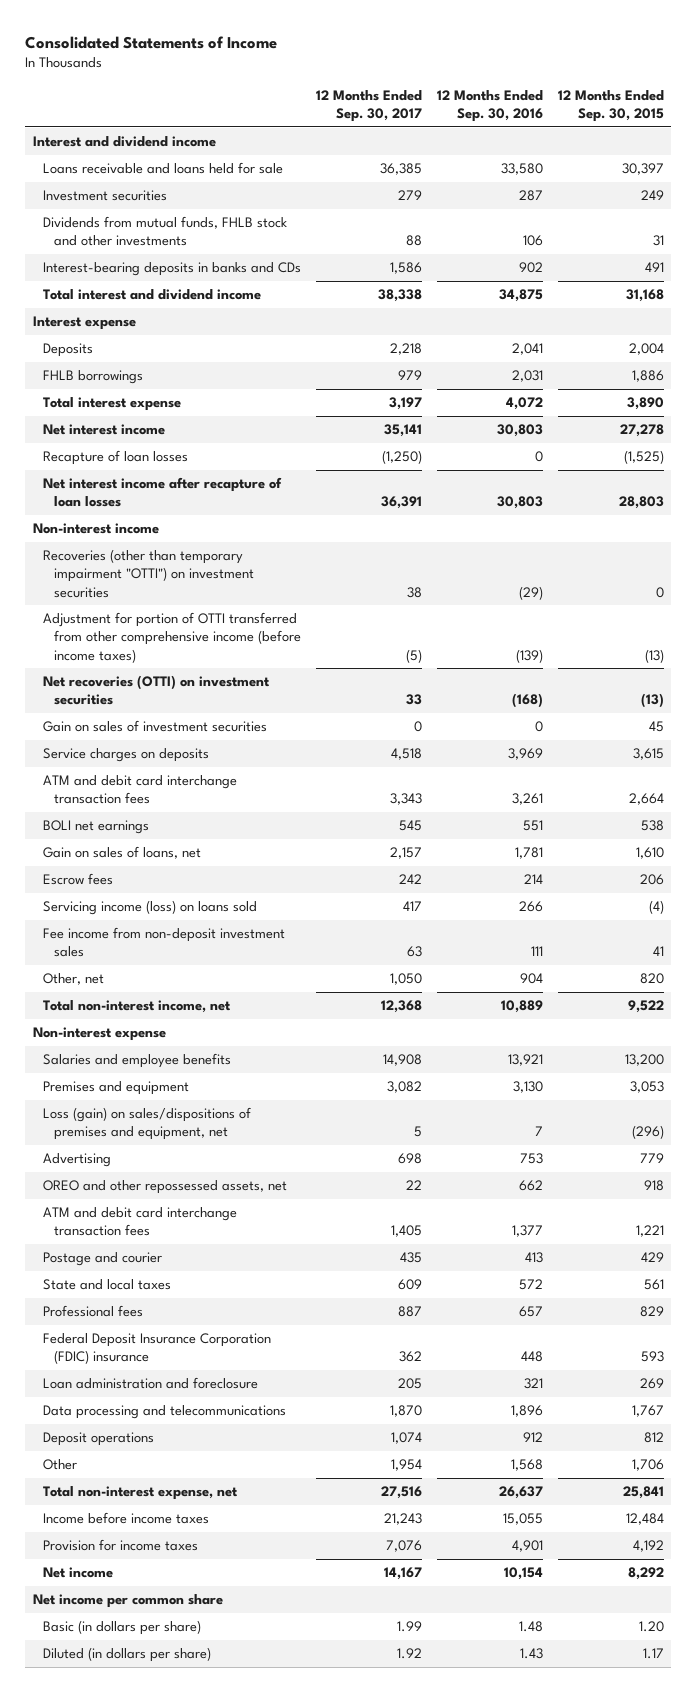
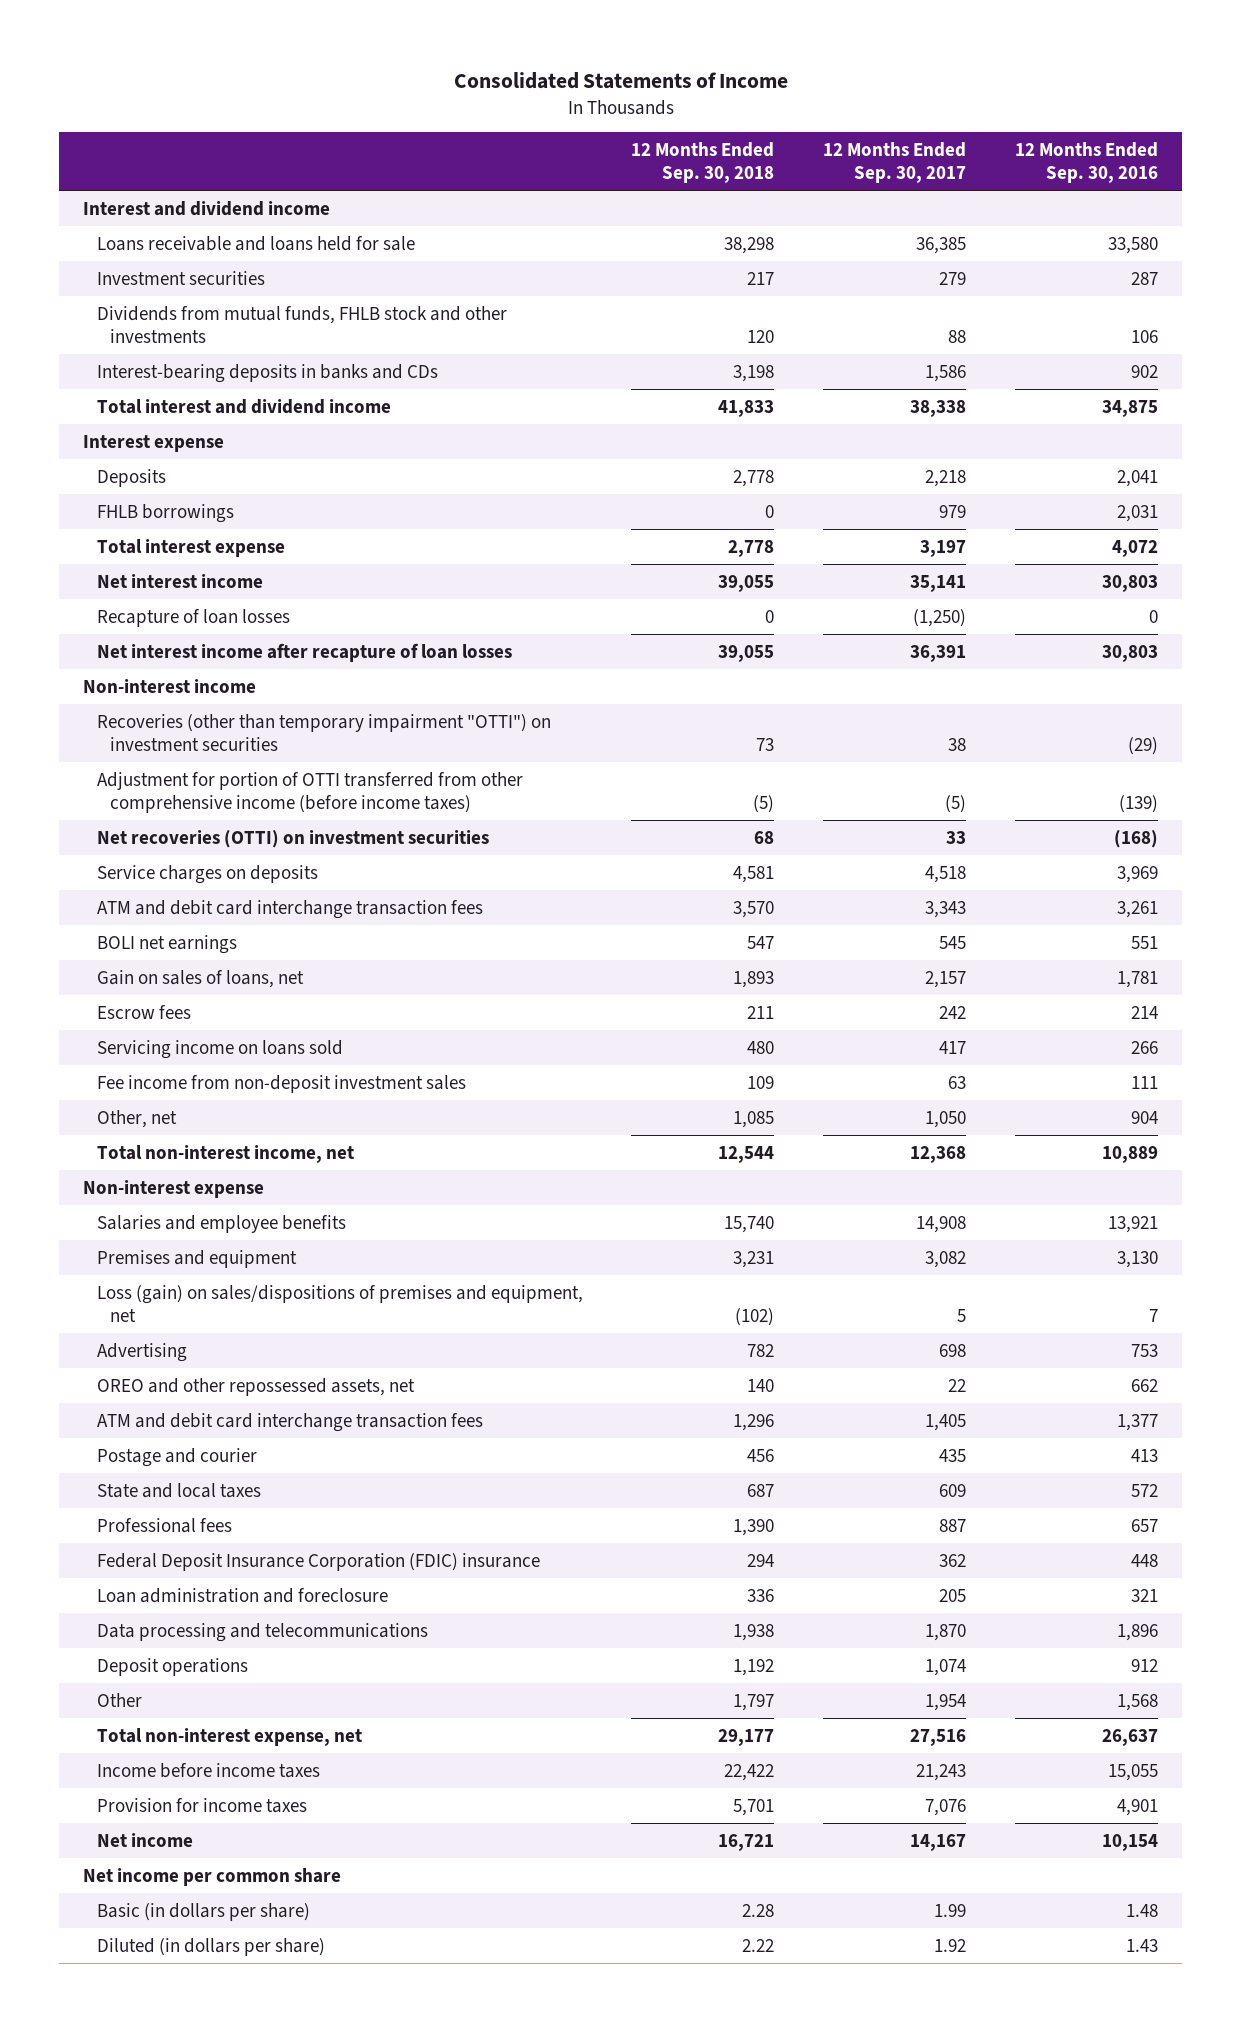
[557,89,664,123] 12 Months Ended Sep. 30, 2015 -> none
none -> [631,142,775,184] 12 Months Ended Sep. 30, 2018
[43,720,268,733] Gain on sales of investment securities -> none
[43,900,258,916] Servicing income (loss) on loans sold -> [96,1039,343,1059] Servicing income on loans sold

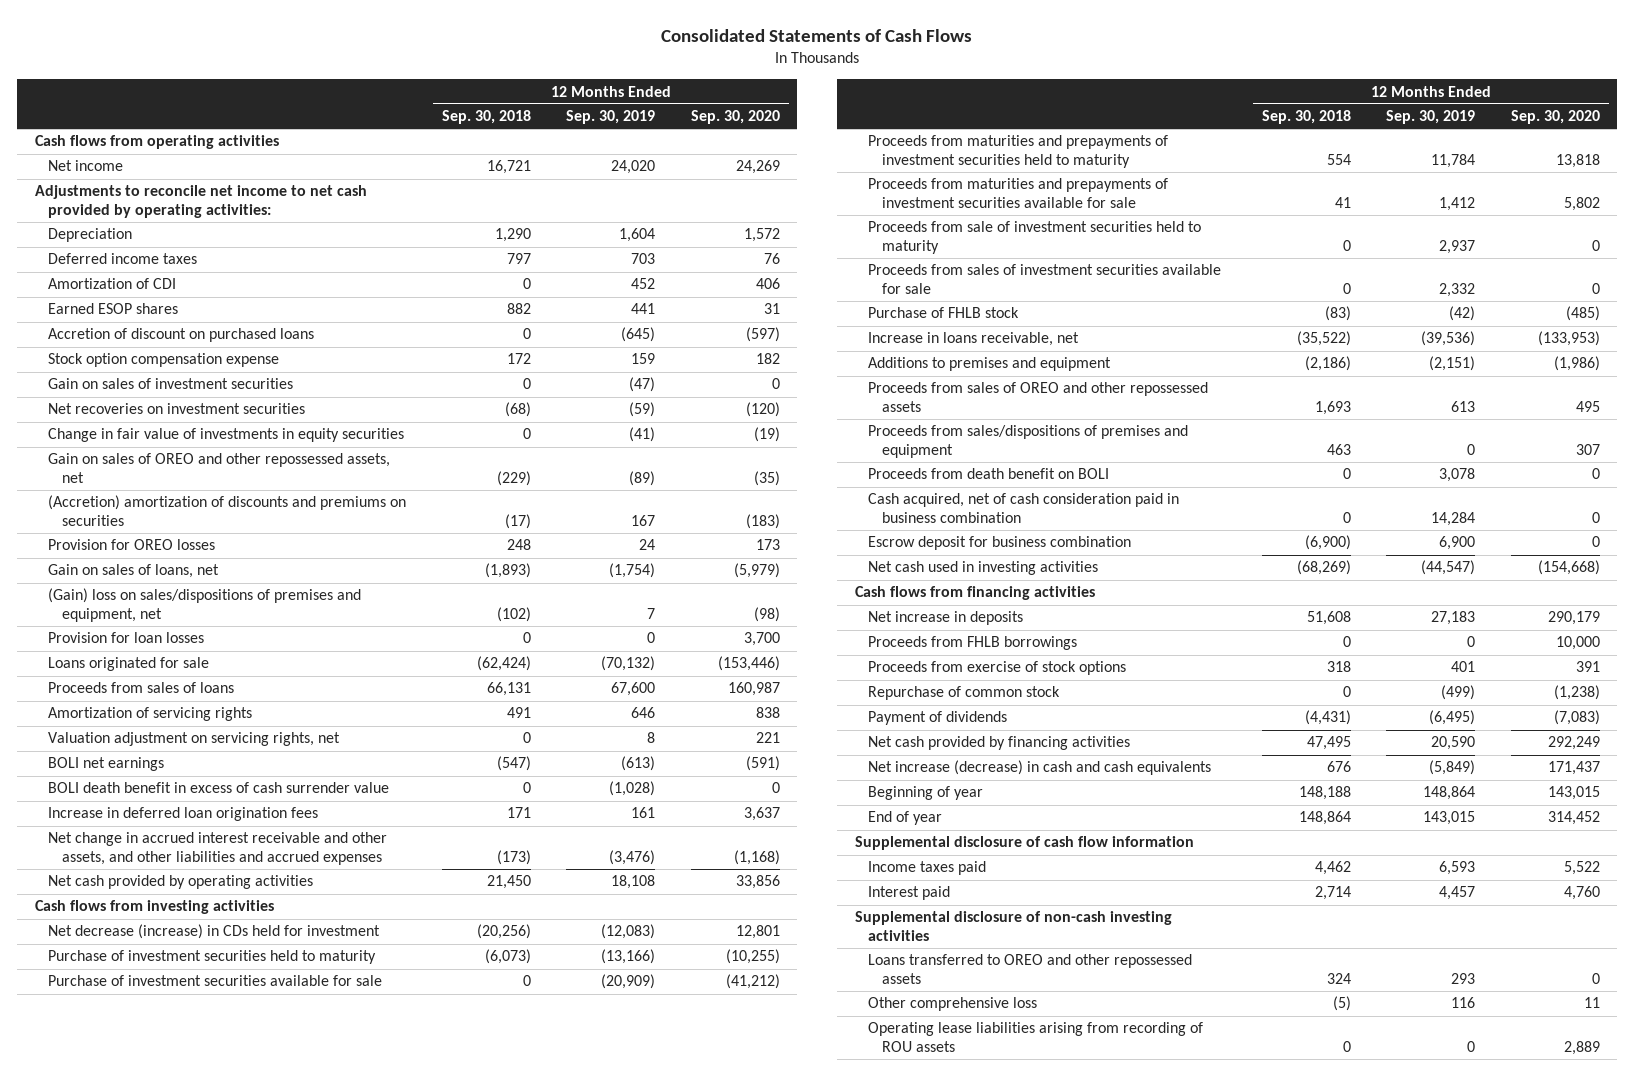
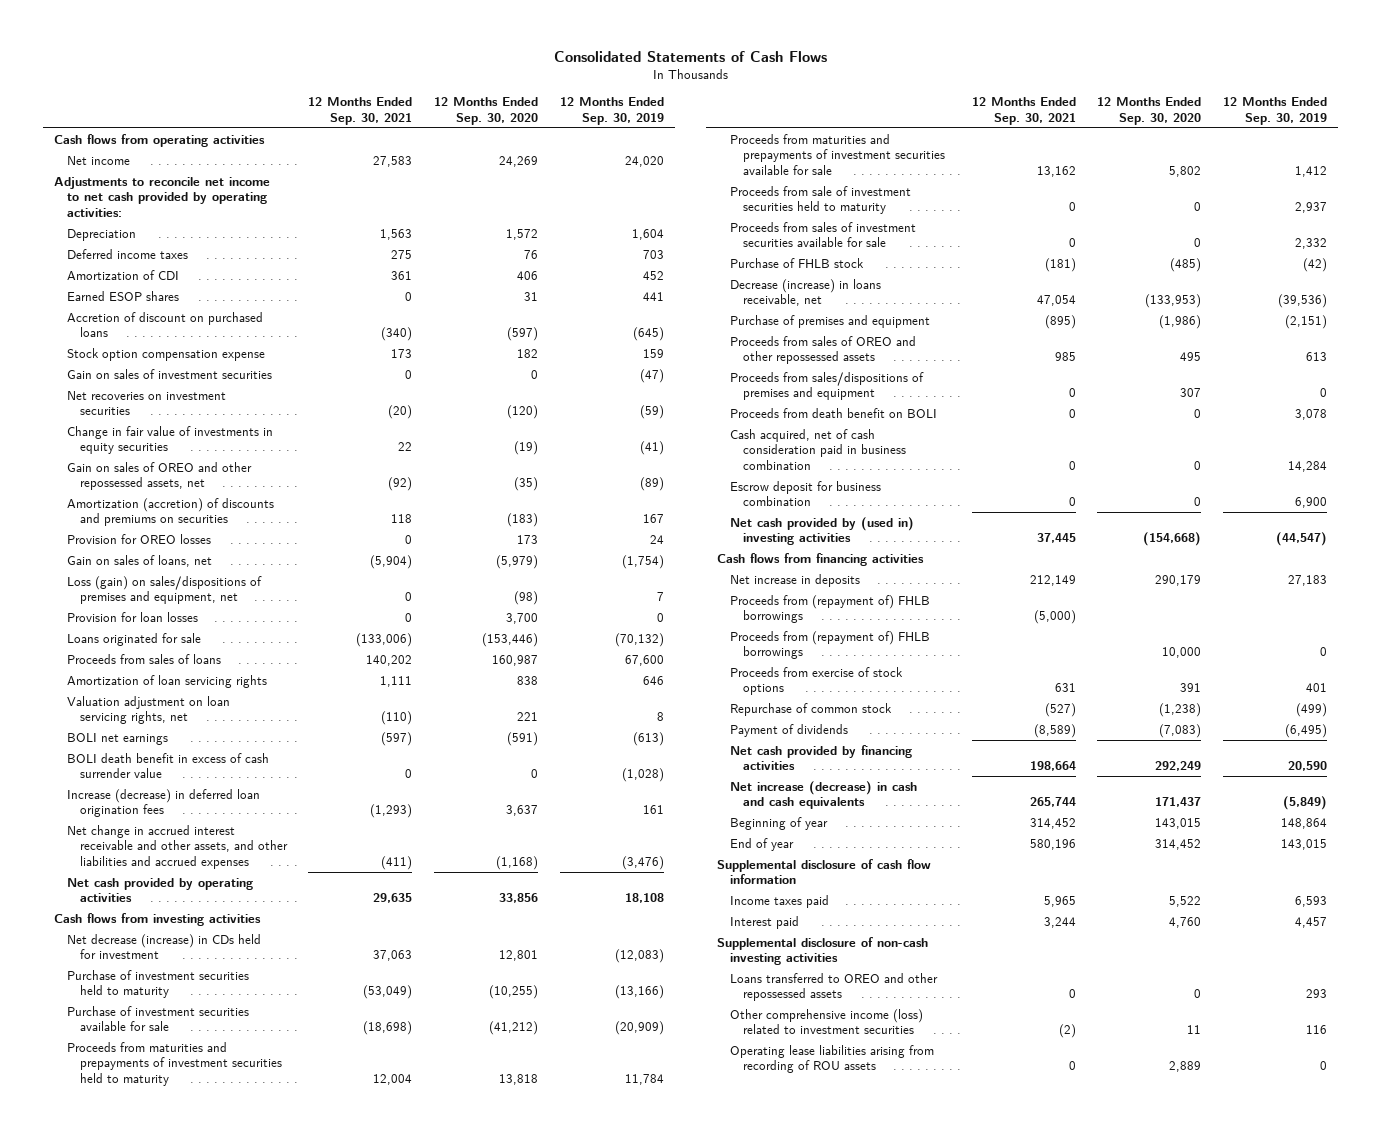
[441,110,531,125] Sep. 30, 2018 -> none
none -> [308,97,413,126] 12 Months Ended Sep. 30, 2021
[48,495,407,526] (Accretion) amortization of discounts and premiums on securities -> [66,497,274,527] Amortization (accretion) of discounts and premiums on securities
[48,588,362,622] (Gain) loss on sales/dispositions of premises and equipment, net -> [66,575,262,605] Loss (gain) on sales/dispositions of premises and equipment, net
[48,707,253,722] Amortization of servicing rights -> [66,674,267,688] Amortization of loan servicing rights
[48,732,341,747] Valuation adjustment on servicing rights, net -> [66,695,230,725] Valuation adjustment on loan servicing rights, net
[48,807,319,822] Increase in deferred loan origination fees -> [66,788,260,818] Increase (decrease) in deferred loan origination fees
[868,332,1080,347] Increase in loans receivable, net -> [729,278,881,307] Decrease (increase) in loans receivable, net
[868,357,1112,372] Additions to premises and equipment -> [729,314,930,328] Purchase of premises and equipment
[868,561,1099,576] Net cash used in investing activities -> [729,516,914,546] Net cash provided by (used in) investing activities
none -> [729,594,930,624] Proceeds from (repayment of) FHLB borrowings
[868,636,1078,651] Proceeds from FHLB borrowings -> [729,630,930,660] Proceeds from (repayment of) FHLB borrowings
[868,997,1038,1012] Other comprehensive loss -> [729,1008,923,1035] Other comprehensive income (loss) related to investment securities

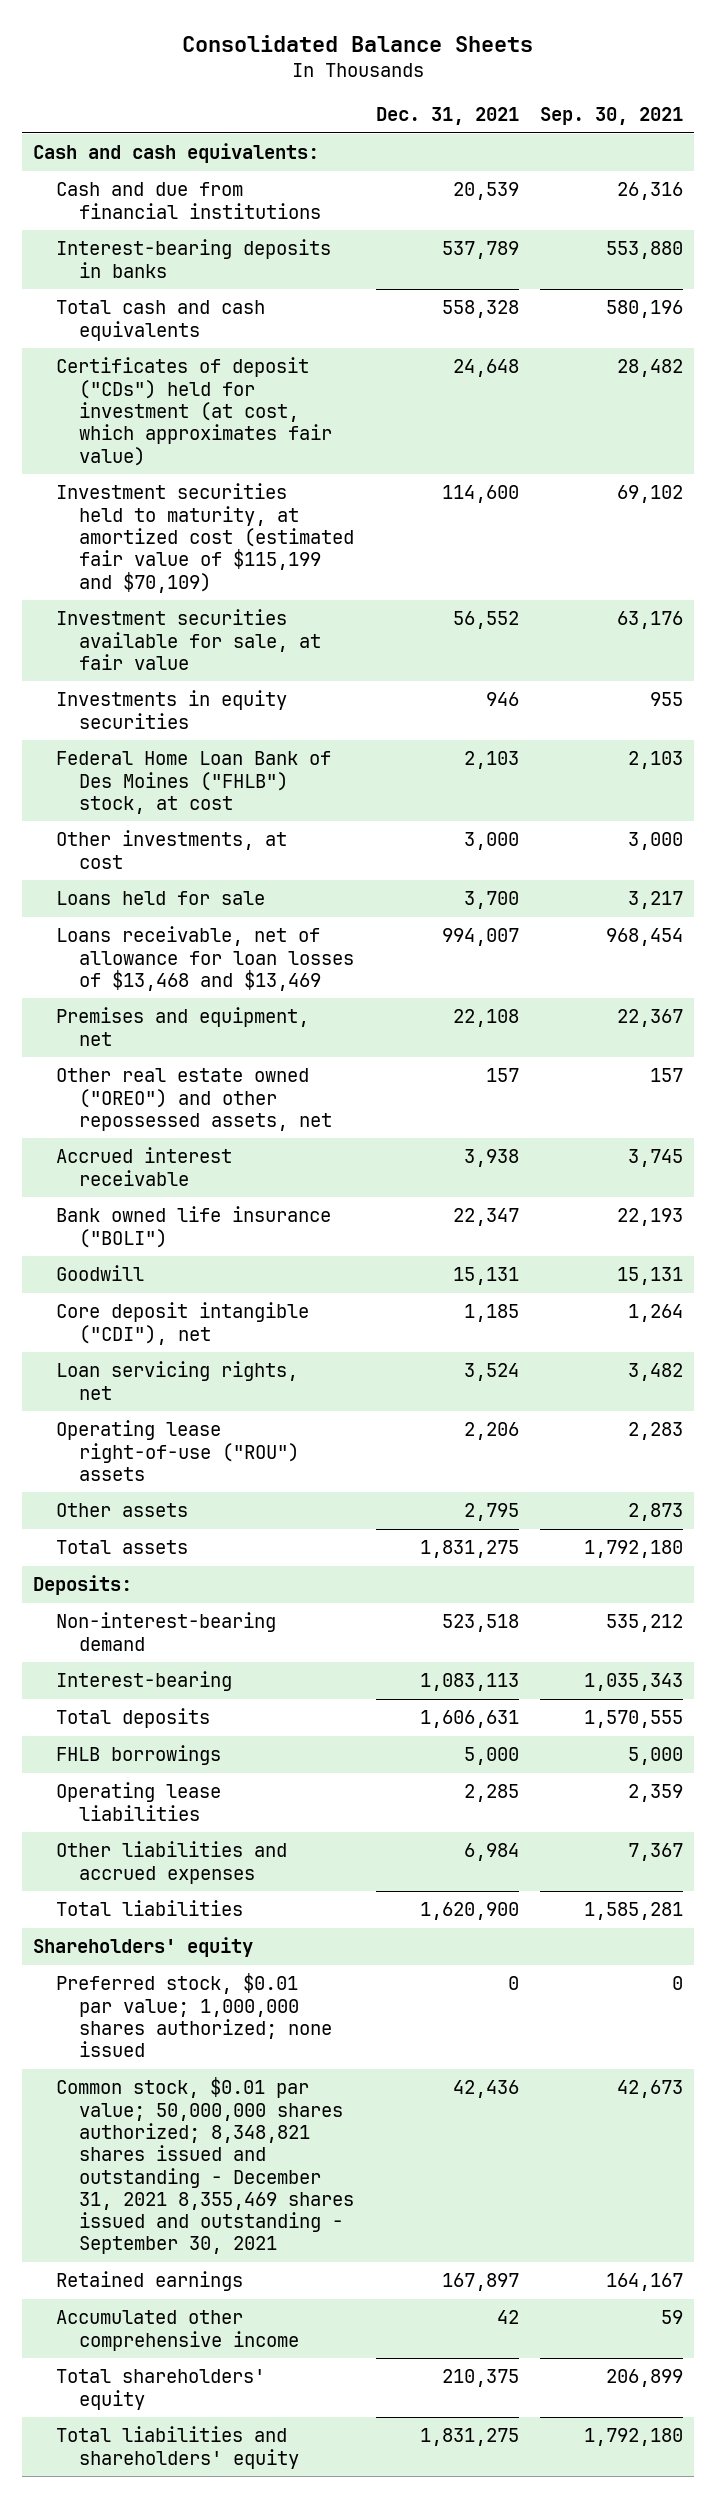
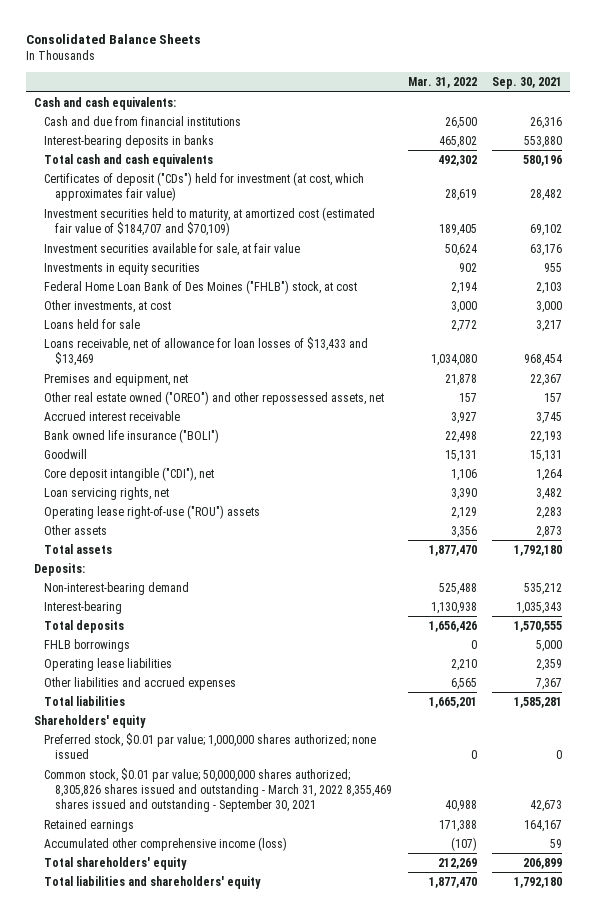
[375,107,519,126] Dec. 31, 2021 -> none
none -> [407,77,477,89] Mar. 31, 2022
[55,483,354,593] Investment securities held to maturity, at amortized cost (estimated fair value of $115,199 and $70,109) -> [44,206,376,237] Investment securities held to maturity, at amortized cost (estimated fair value of $184,707 and $70,109)
[55,926,354,991] Loans receivable, net of allowance for loan losses of $13,468 and $13,469 -> [44,336,369,367] Loans receivable, net of allowance for loan losses of $13,433 and $13,469
[55,2077,354,2255] Common stock, $0.01 par value; 50,000,000 shares authorized; 8,348,821 shares issued and outstanding - December 31, 2021 8,355,469 shares issued and outstanding - September 30, 2021 -> [44,767,393,813] Common stock, $0.01 par value; 50,000,000 shares authorized; 8,305,826 shares issued and outstanding - March 31, 2022 8,355,469 shares issued and outstanding - September 30, 2021
[55,2310,299,2351] Accumulated other comprehensive income -> [44,836,288,851] Accumulated other comprehensive income (loss)

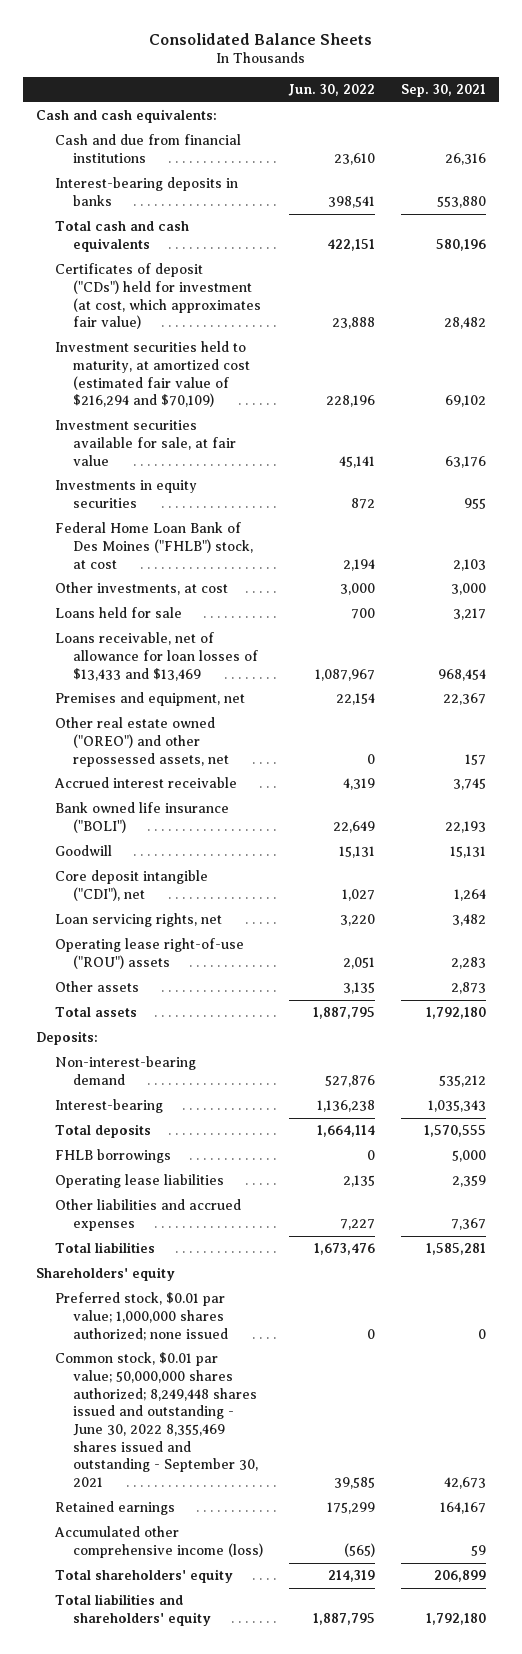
[407,77,477,89] Mar. 31, 2022 -> none
none -> [288,84,376,97] Jun. 30, 2022
[44,206,376,237] Investment securities held to maturity, at amortized cost (estimated fair value of $184,707 and $70,109) -> [54,341,251,408] Investment securities held to maturity, at amortized cost (estimated fair value of $216,294 and $70,109)
[44,767,393,813] Common stock, $0.01 par value; 50,000,000 shares authorized; 8,305,826 shares issued and outstanding - March 31, 2022 8,355,469 shares issued and outstanding - September 30, 2021 -> [54,1352,259,1487] Common stock, $0.01 par value; 50,000,000 shares authorized; 8,249,448 shares issued and outstanding - June 30, 2022 8,355,469 shares issued and outstanding - September 30, 2021

